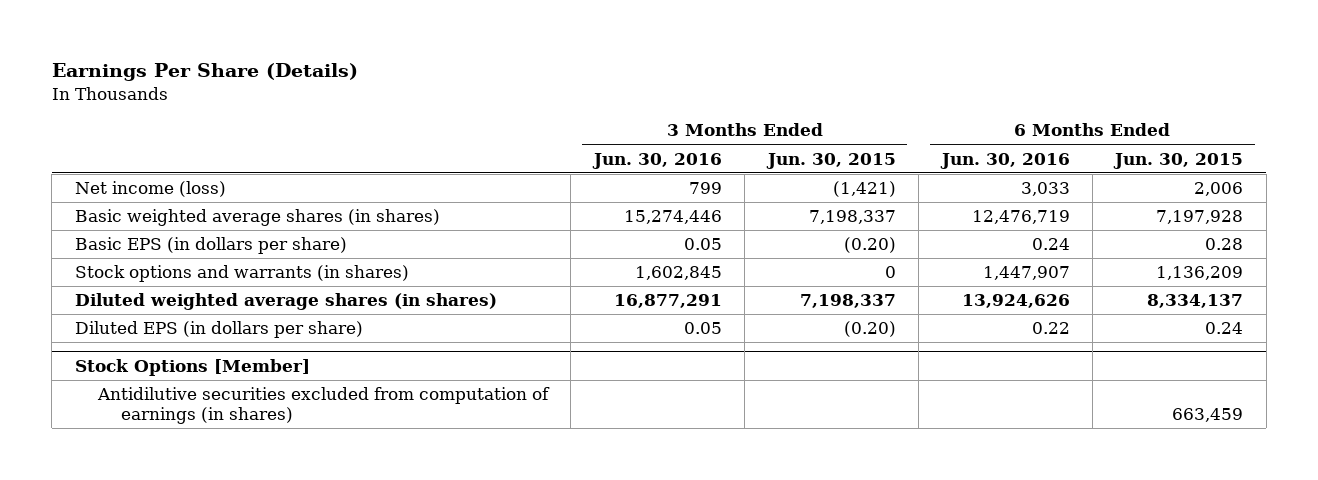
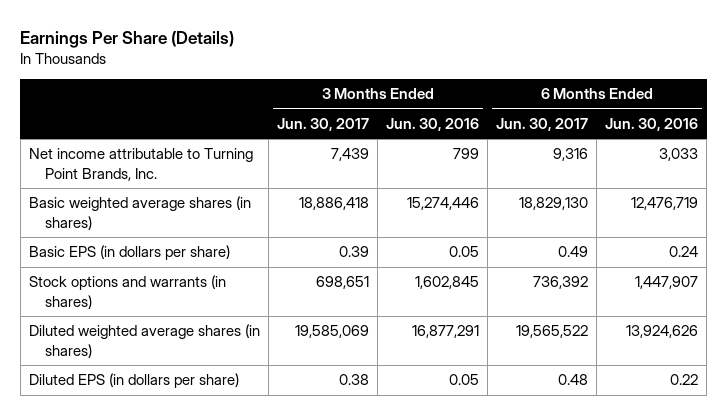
[765,152,896,169] Jun. 30, 2015 -> none
[1113,152,1244,169] Jun. 30, 2015 -> none
none -> [276,117,369,131] Jun. 30, 2017
none -> [496,117,589,131] Jun. 30, 2017
[74,181,226,198] Net income (loss) -> [28,148,253,181] Net income attributable to Turning Point Brands, Inc.
[74,359,310,377] Stock Options [Member] -> none
[96,387,550,425] Antidilutive securities excluded from computation of earnings (in shares) -> none

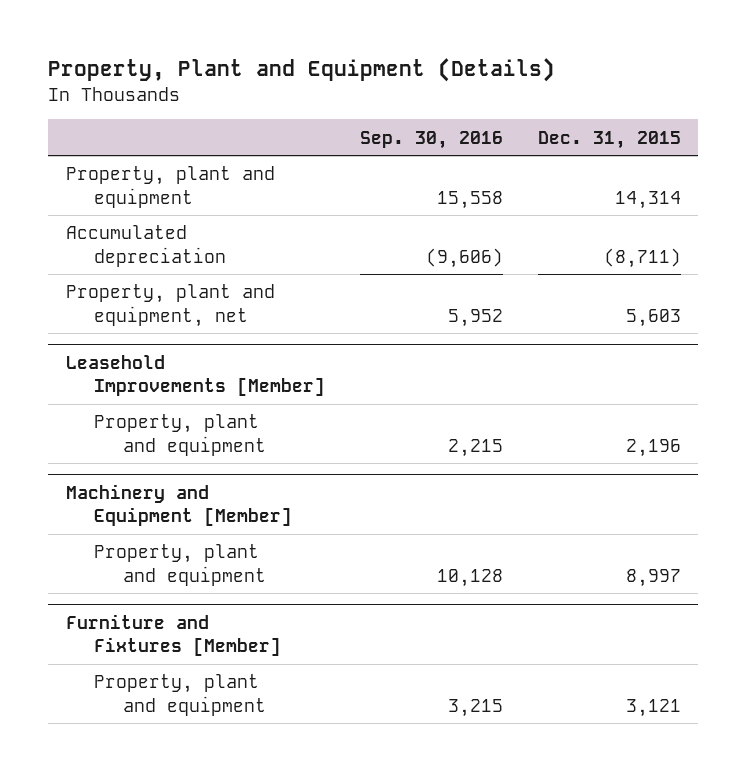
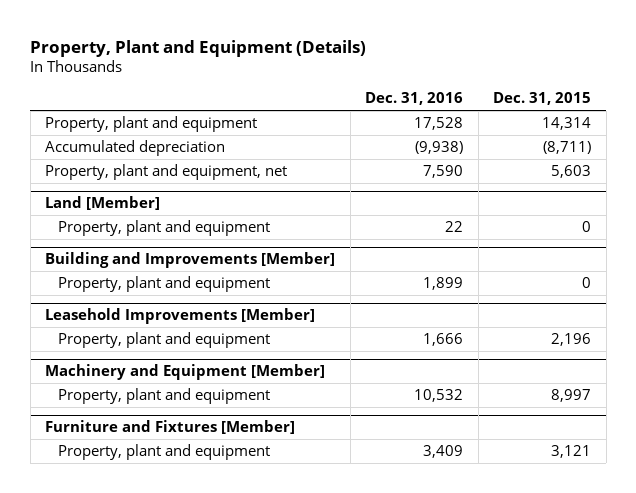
[360,130,504,149] Sep. 30, 2016 -> none
none -> [365,92,464,106] Dec. 31, 2016
none -> [45,196,161,211] Land [Member]
none -> [57,220,270,237] Property, plant and equipment
none -> [45,252,336,269] Building and Improvements [Member]
none -> [57,276,270,293] Property, plant and equipment

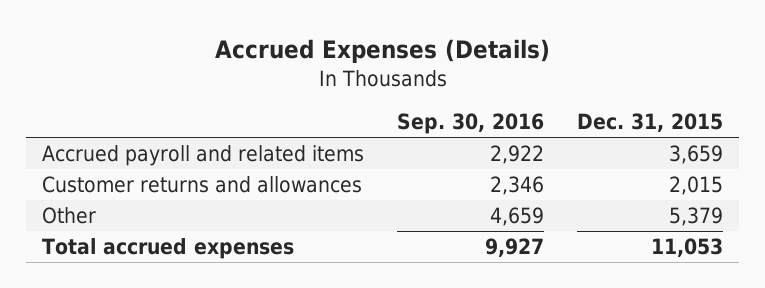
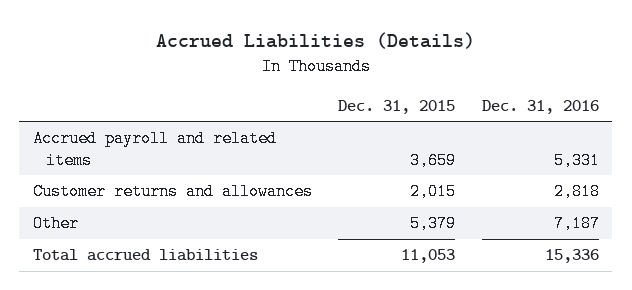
[214,39,550,64] Accrued Expenses (Details) -> [155,32,475,50] Accrued Liabilities (Details)
[397,113,545,135] Sep. 30, 2016 -> none
none -> [482,99,600,114] Dec. 31, 2016
[42,238,295,260] Total accrued expenses -> [32,249,258,262] Total accrued liabilities

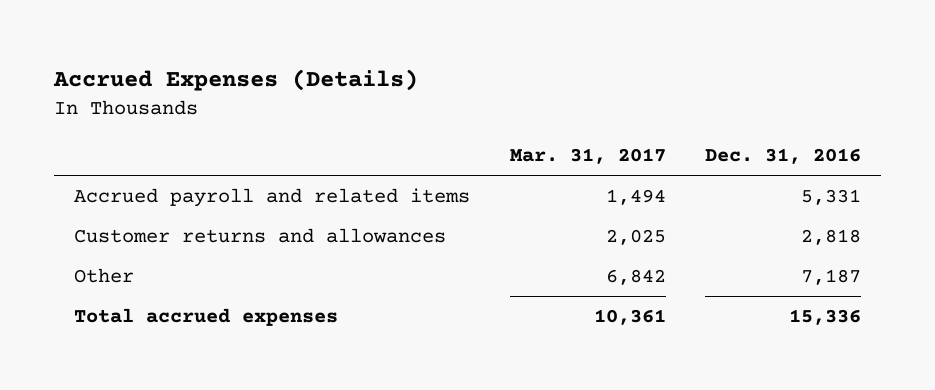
[155,32,475,50] Accrued Liabilities (Details) -> [53,69,419,92] Accrued Expenses (Details)
[338,99,456,114] Dec. 31, 2015 -> none
none -> [509,148,666,165] Mar. 31, 2017
[32,249,258,262] Total accrued liabilities -> [73,308,338,327] Total accrued expenses

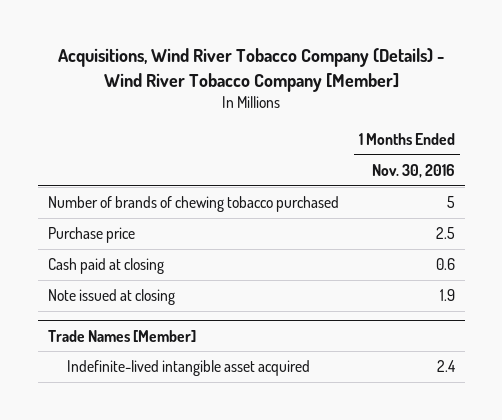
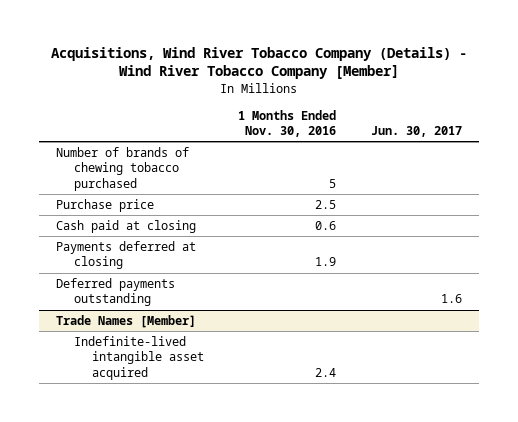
none -> [371,126,463,138] Jun. 30, 2017
[47,289,175,306] Note issued at closing -> none
none -> [56,240,197,270] Payments deferred at closing
none -> [56,277,176,307] Deferred payments outstanding

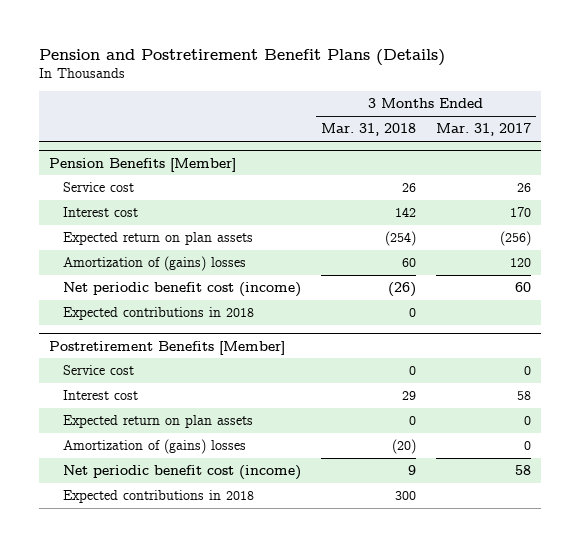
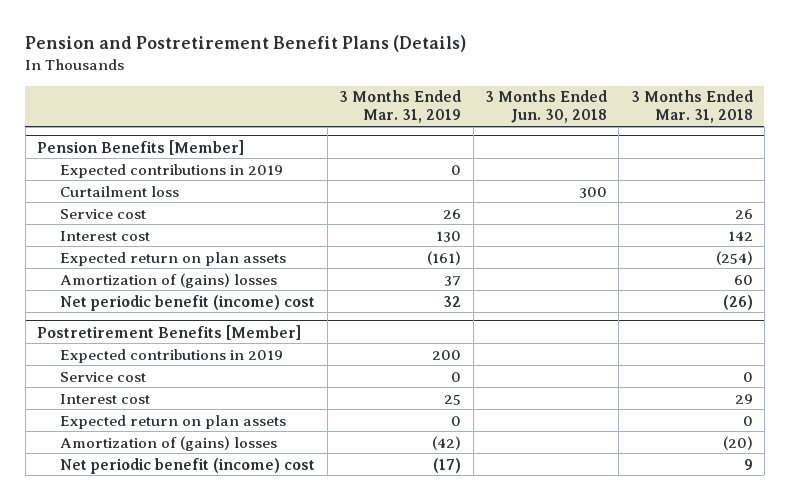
[435,123,531,137] Mar. 31, 2017 -> none
none -> [339,90,462,124] 3 Months Ended Mar. 31, 2019
none -> [484,90,607,124] 3 Months Ended Jun. 30, 2018
none -> [60,163,284,178] Expected contributions in 2019
none -> [60,185,180,197] Curtailment loss
[62,307,254,321] Expected contributions in 2018 -> none
[62,282,301,298] Net periodic benefit cost (income) -> [60,294,316,311] Net periodic benefit (income) cost
none -> [60,348,284,363] Expected contributions in 2019
[62,490,254,504] Expected contributions in 2018 -> none
[62,465,301,481] Net periodic benefit cost (income) -> [60,457,316,474] Net periodic benefit (income) cost

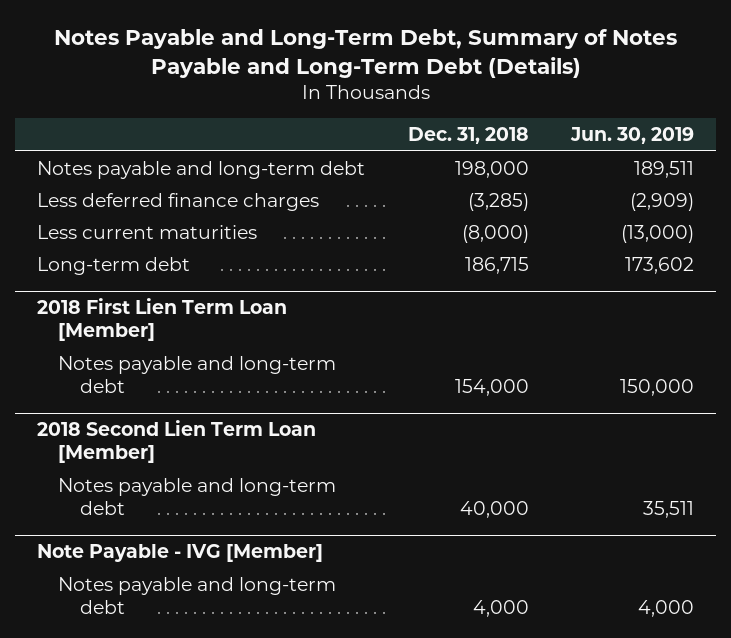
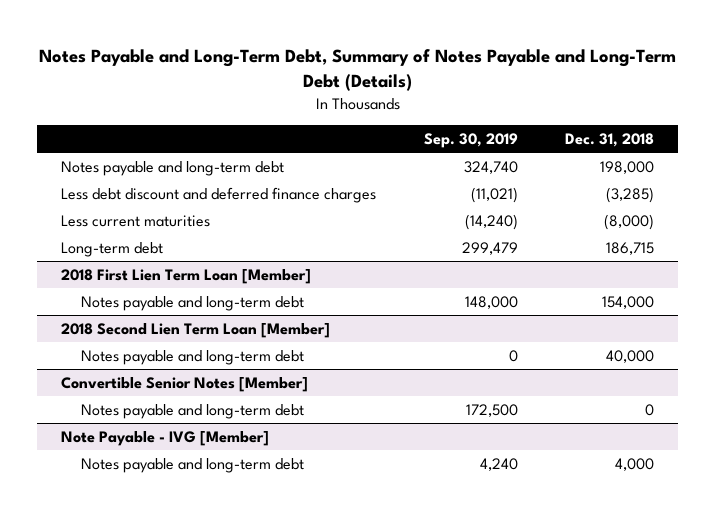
[570,127,695,145] Jun. 30, 2019 -> none
none -> [423,132,518,148] Sep. 30, 2019
[36,192,319,211] Less deferred finance charges -> [61,187,377,204] Less debt discount and deferred finance charges
none -> [61,377,309,393] Convertible Senior Notes [Member]
none -> [80,404,304,420] Notes payable and long-term debt

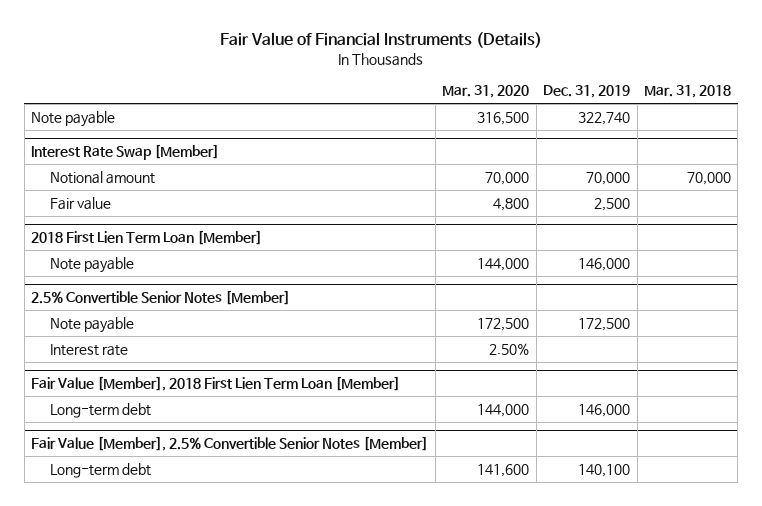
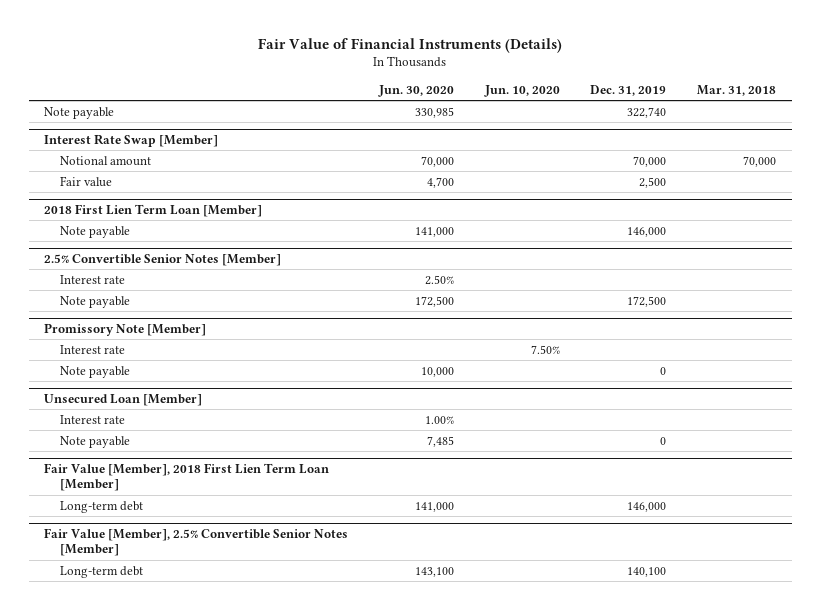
[442,85,530,99] Mar. 31, 2020 -> none
none -> [378,84,455,97] Jun. 30, 2020
none -> [483,84,560,97] Jun. 10, 2020
none -> [59,274,125,284] Interest rate
none -> [44,323,207,337] Promissory Note [Member]
none -> [59,365,130,378] Note payable
none -> [44,394,203,407] Unsecured Loan [Member]
none -> [59,414,125,424] Interest rate
none -> [59,435,130,448] Note payable

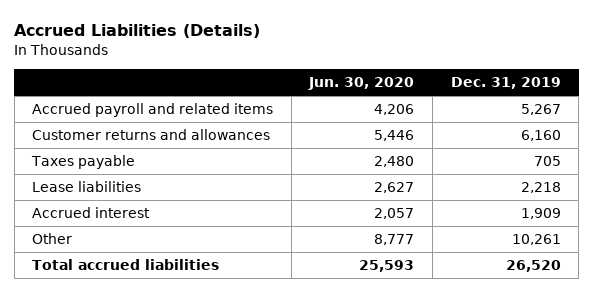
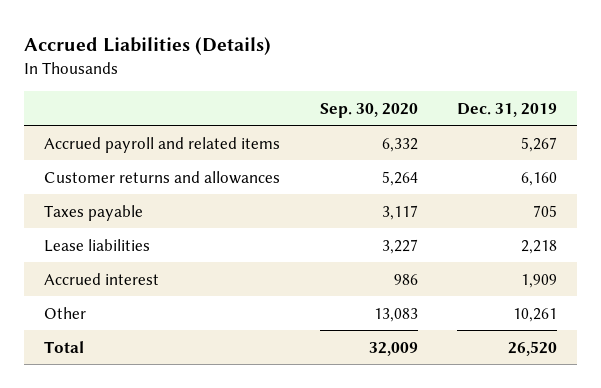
[308,77,415,91] Jun. 30, 2020 -> none
none -> [319,102,418,118] Sep. 30, 2020
[32,259,220,271] Total accrued liabilities -> [44,340,85,353] Total

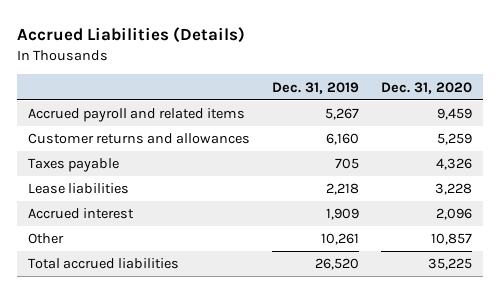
[319,102,418,118] Sep. 30, 2020 -> none
none -> [381,81,473,94] Dec. 31, 2020
[44,340,85,353] Total -> [28,258,180,270] Total accrued liabilities

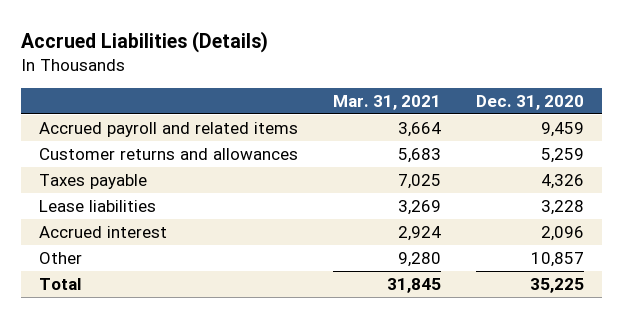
[272,81,360,94] Dec. 31, 2019 -> none
none -> [333,94,442,110] Mar. 31, 2021
[28,258,180,270] Total accrued liabilities -> [39,278,82,291] Total

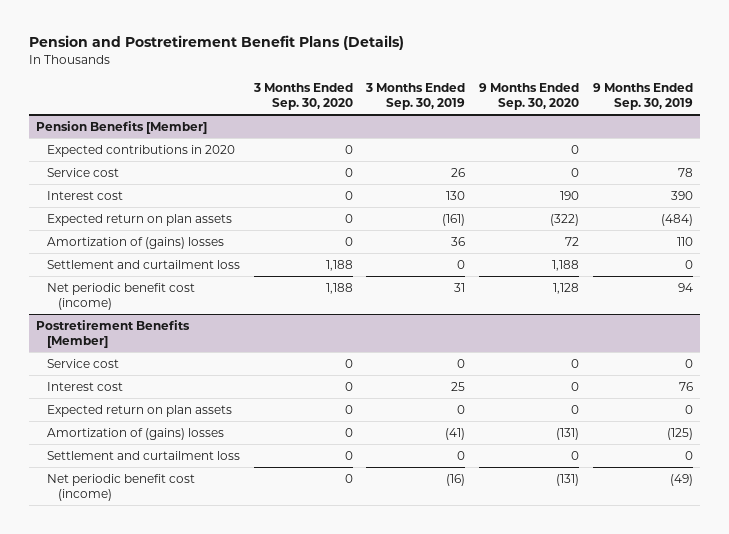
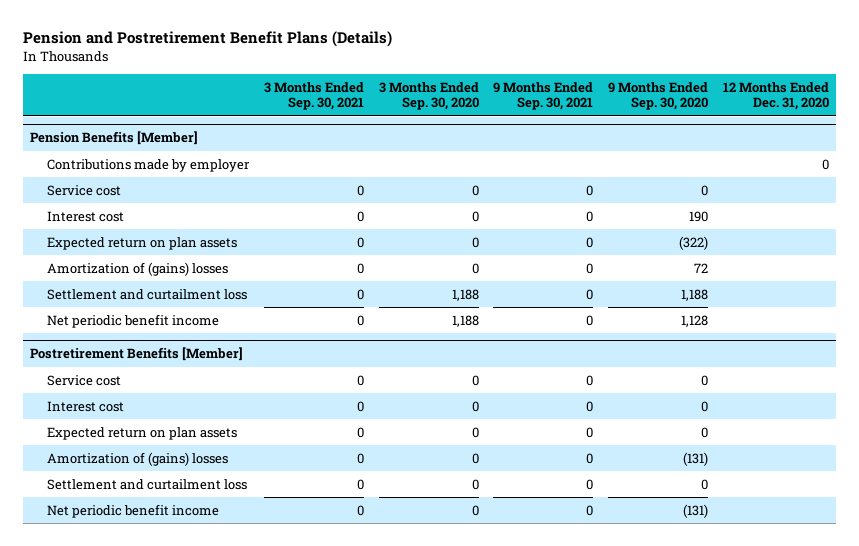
[365,82,466,110] 3 Months Ended Sep. 30, 2019 -> none
[593,82,694,110] 9 Months Ended Sep. 30, 2019 -> none
none -> [264,81,365,111] 3 Months Ended Sep. 30, 2021
none -> [493,81,594,111] 9 Months Ended Sep. 30, 2021
none -> [722,81,829,111] 12 Months Ended Dec. 31, 2020
[46,144,235,157] Expected contributions in 2020 -> none
none -> [47,158,251,172] Contributions made by employer
[46,282,195,310] Net periodic benefit cost (income) -> [47,313,220,328] Net periodic benefit income
[46,473,195,501] Net periodic benefit cost (income) -> [47,503,220,518] Net periodic benefit income

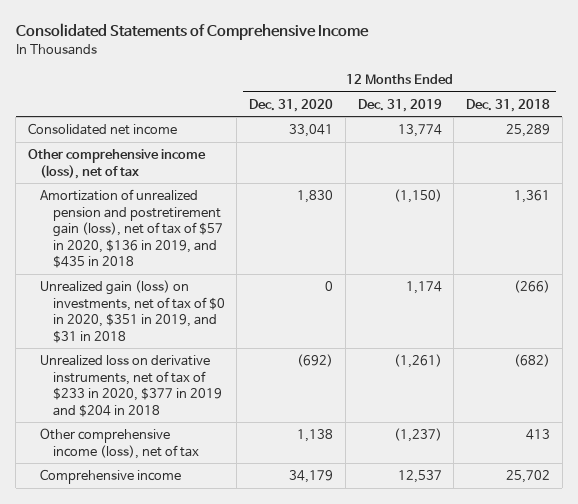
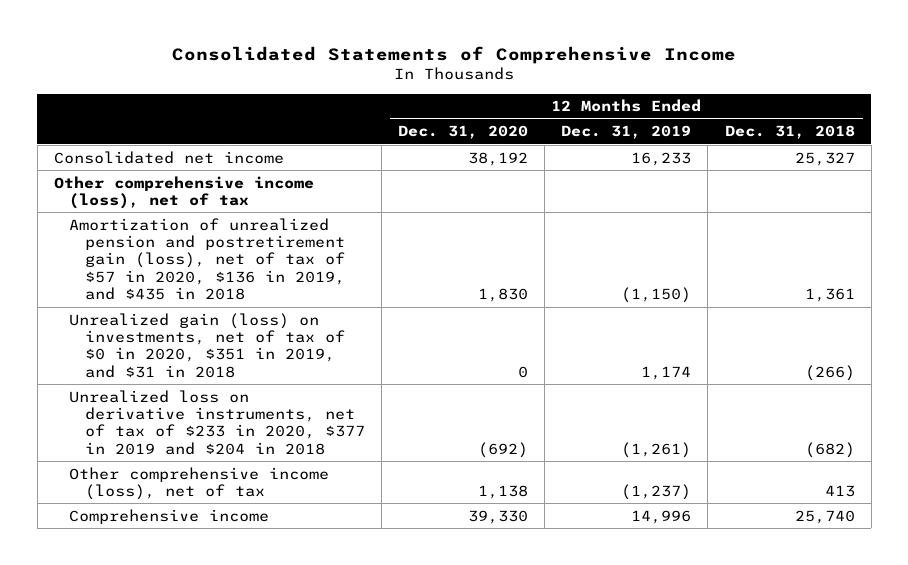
[289,124,334,138] 33,041 -> [468,151,529,166] 38,192
[397,124,442,138] 13,774 -> [631,151,692,166] 16,233
[506,124,551,138] 25,289 -> [794,151,855,166] 25,327
[289,470,334,484] 34,179 -> [468,509,529,524] 39,330
[397,470,442,484] 12,537 -> [631,509,692,524] 14,996
[506,470,551,484] 25,702 -> [794,509,855,524] 25,740

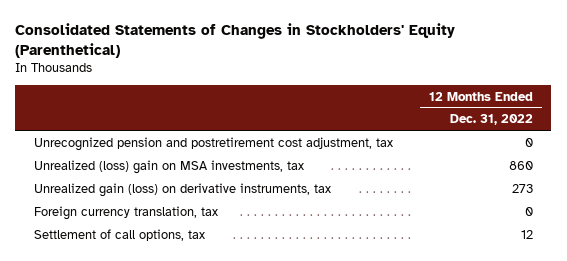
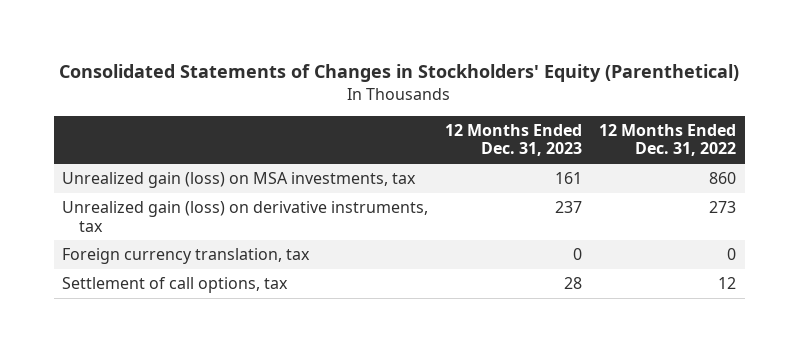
none -> [445,123,583,157] 12 Months Ended Dec. 31, 2023
[33,136,393,151] Unrecognized pension and postretirement cost adjustment, tax -> none
[33,159,304,174] Unrealized (loss) gain on MSA investments, tax -> [62,172,417,189] Unrealized gain (loss) on MSA investments, tax

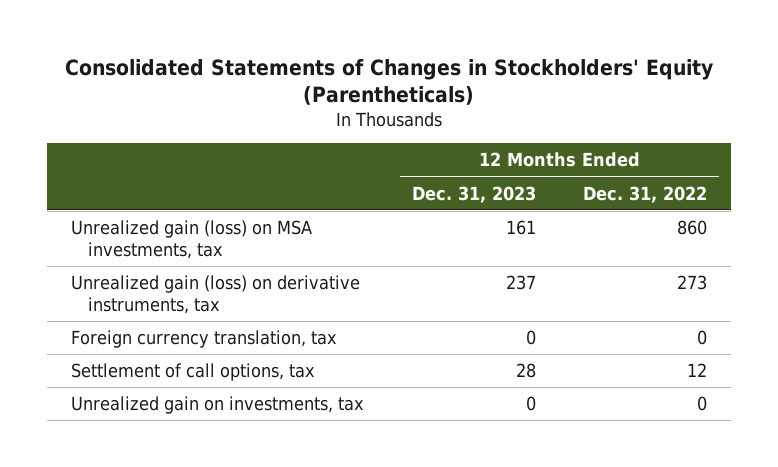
[59,64,740,83] Consolidated Statements of Changes in Stockholders' Equity (Parenthetical) -> [65,58,714,105] Consolidated Statements of Changes in Stockholders' Equity (Parentheticals)
none -> [71,396,365,415] Unrealized gain on investments, tax

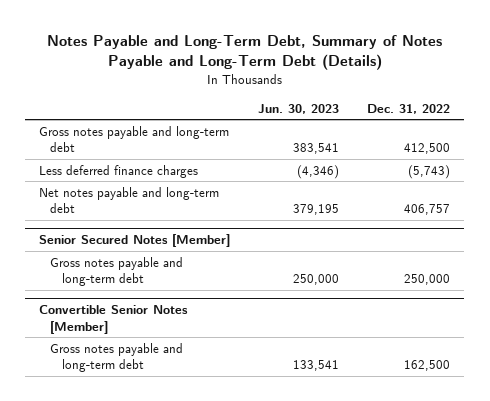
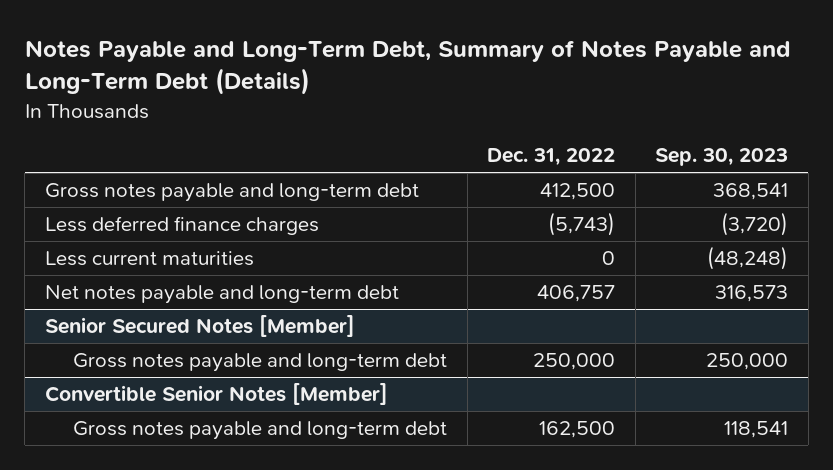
[258,103,340,114] Jun. 30, 2023 -> none
none -> [655,148,789,167] Sep. 30, 2023
none -> [44,251,254,267] Less current maturities

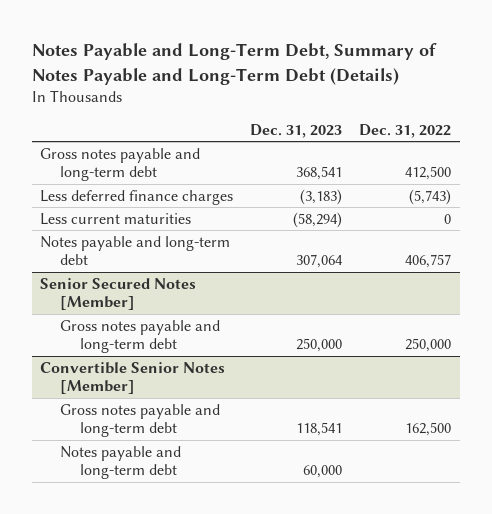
[655,148,789,167] Sep. 30, 2023 -> none
none -> [250,123,343,138] Dec. 31, 2023
[44,285,399,305] Net notes payable and long-term debt -> [40,235,231,266] Notes payable and long-term debt
none -> [60,445,182,480] Notes payable and long-term debt

